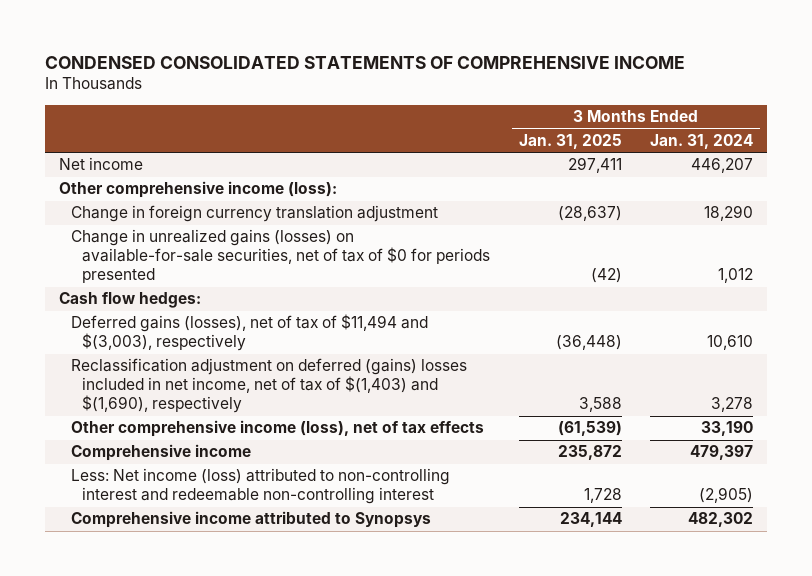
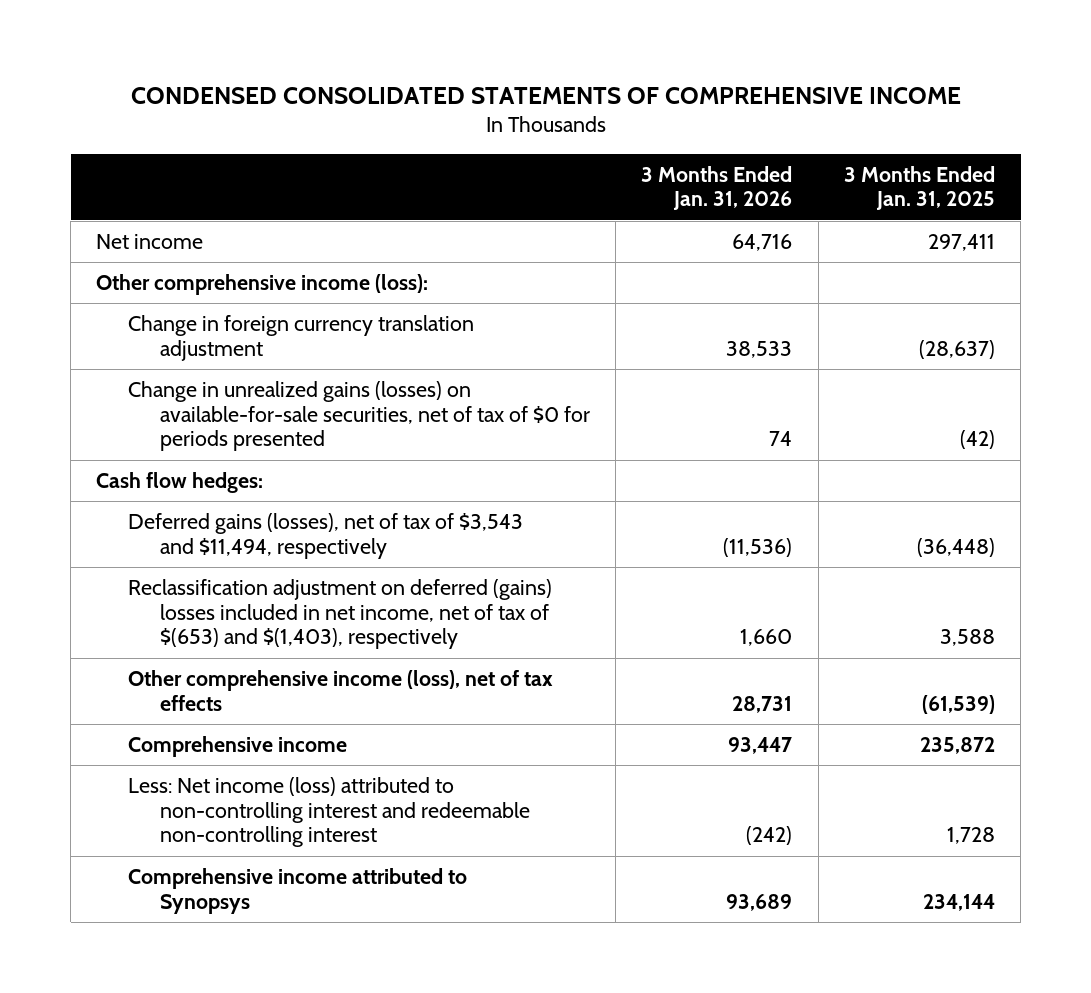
[650,133,754,149] Jan. 31, 2024 -> none
none -> [641,165,793,211] 3 Months Ended Jan. 31, 2026
[70,314,428,352] Deferred gains (losses), net of tax of $11,494 and $(3,003), respectively -> [128,513,524,559] Deferred gains (losses), net of tax of $3,543 and $11,494, respectively
[70,358,467,414] Reclassification adjustment on deferred (gains) losses included in net income, net of tax of $(1,403) and $(1,690), respectively -> [128,579,553,650] Reclassification adjustment on deferred (gains) losses included in net income, net of tax of $(653) and $(1,403), respectively

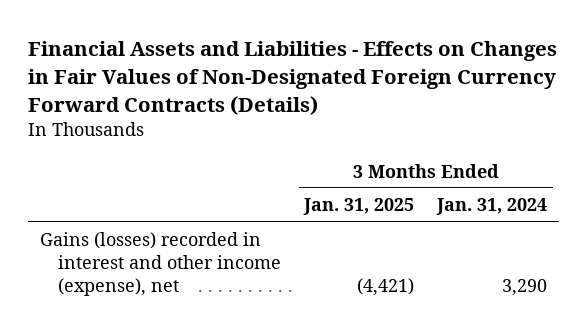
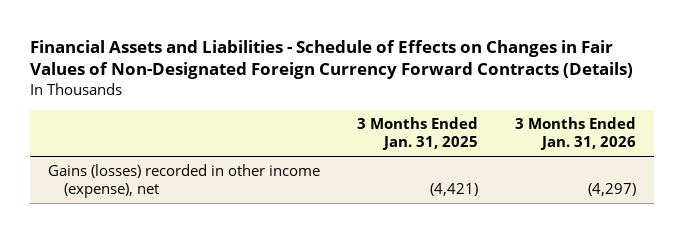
[28,40,558,115] Financial Assets and Liabilities - Effects on Changes in Fair Values of Non-Designated Foreign Currency Forward Contracts (Details) -> [30,39,634,80] Financial Assets and Liabilities - Schedule of Effects on Changes in Fair Values of Non-Designated Foreign Currency Forward Contracts (Details)
[436,198,548,216] Jan. 31, 2024 -> none
none -> [514,117,636,151] 3 Months Ended Jan. 31, 2026
[39,232,282,297] Gains (losses) recorded in interest and other income (expense), net -> [48,164,321,199] Gains (losses) recorded in other income (expense), net

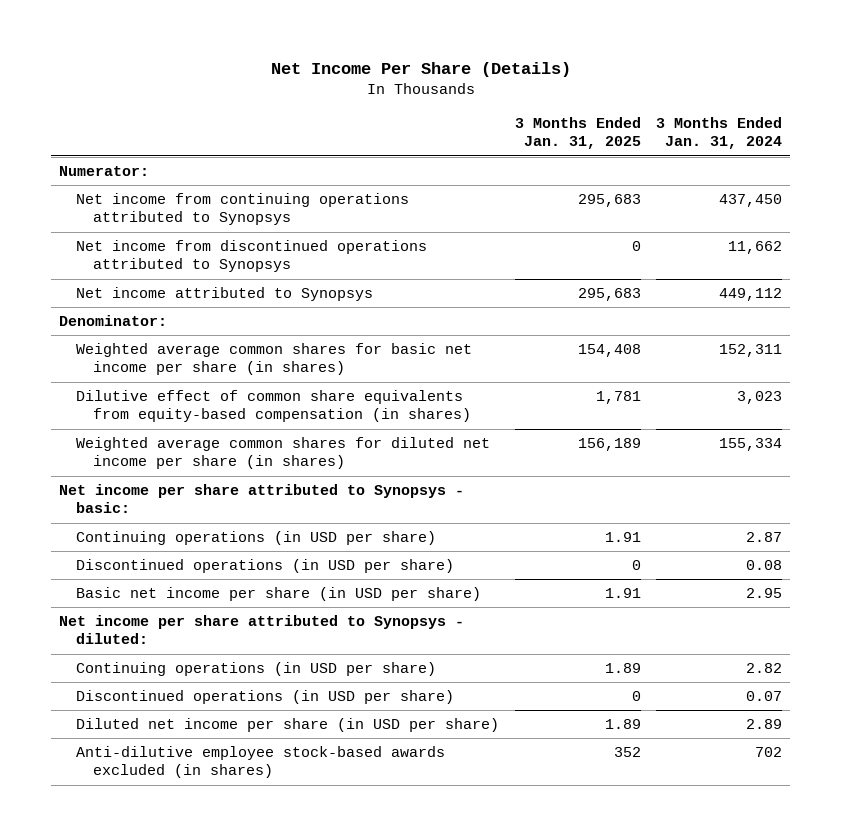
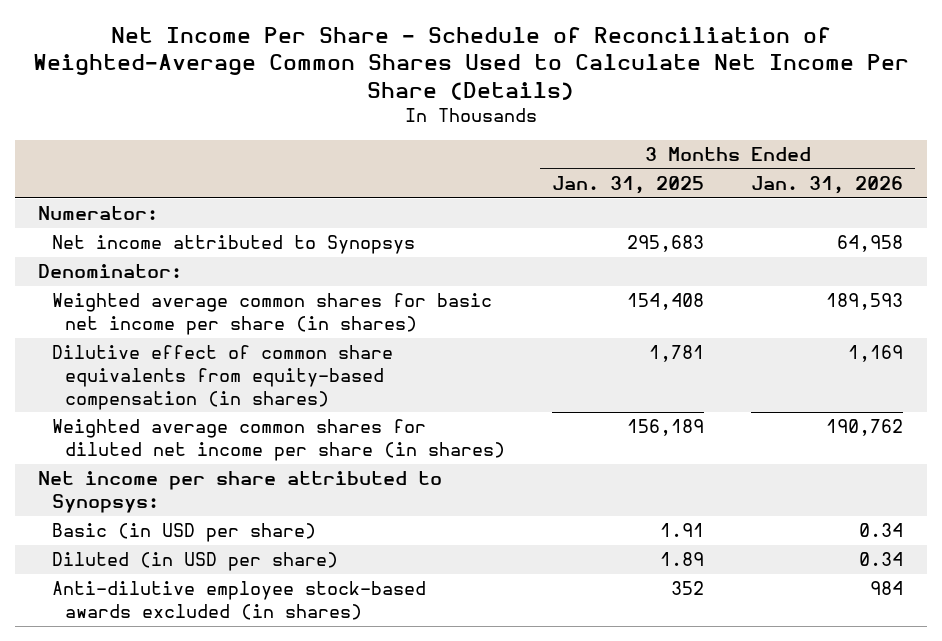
[270,62,571,78] Net Income Per Share (Details) -> [32,26,909,101] Net Income Per Share - Schedule of Reconciliation of Weighted-Average Common Shares Used to Calculate Net Income Per Share (Details)
[656,117,783,150] 3 Months Ended Jan. 31, 2024 -> none
none -> [751,176,904,195] Jan. 31, 2026
[76,193,410,226] Net income from continuing operations attributed to Synopsys -> none
[76,240,428,273] Net income from discontinued operations attributed to Synopsys -> none
[76,531,437,546] Continuing operations (in USD per share) -> none
[76,559,455,574] Discontinued operations (in USD per share) -> none
[58,615,464,645] Net income per share attributed to Synopsys - diluted: -> none
[76,662,437,677] Continuing operations (in USD per share) -> none
[76,690,455,705] Discontinued operations (in USD per share) -> none
[58,484,464,514] Net income per share attributed to Synopsys - basic: -> [38,471,443,513] Net income per share attributed to Synopsys:
[76,587,482,602] Basic net income per share (in USD per share) -> [51,523,316,543] Basic (in USD per share)
[76,718,500,733] Diluted net income per share (in USD per share) -> [51,552,338,572] Diluted (in USD per share)

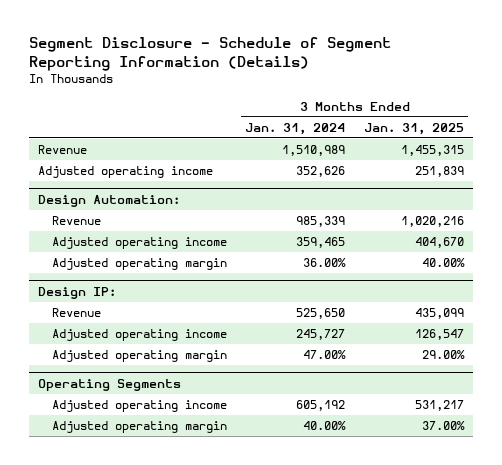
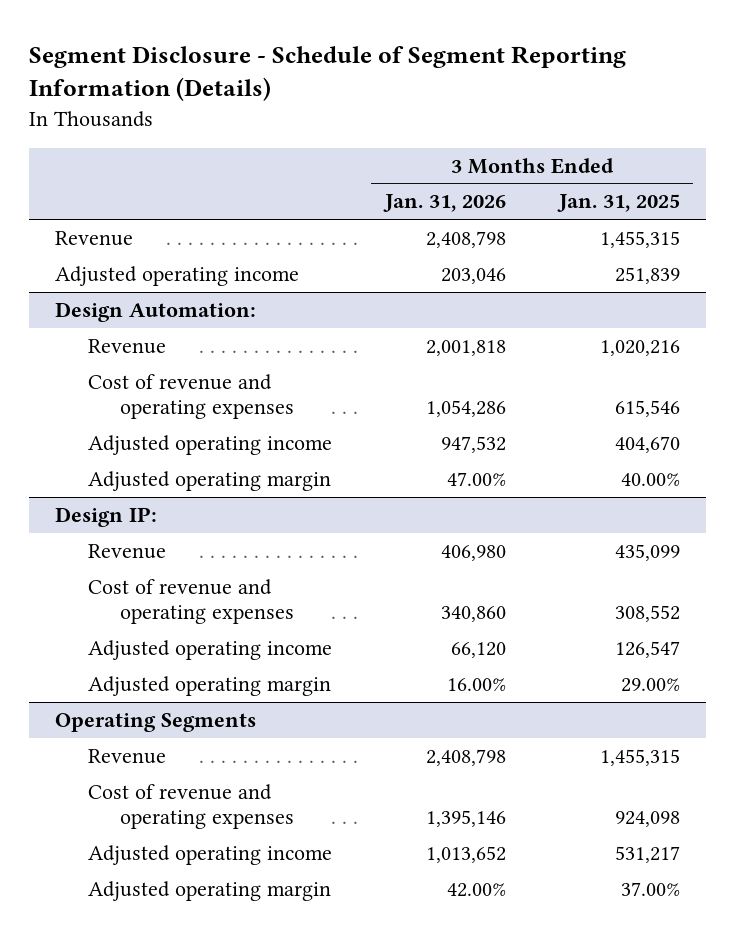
[245,122,346,135] Jan. 31, 2024 -> none
none -> [382,194,506,213] Jan. 31, 2026
none -> [87,373,295,420] Cost of revenue and operating expenses
none -> [87,578,295,625] Cost of revenue and operating expenses
none -> [87,748,166,764] Revenue
none -> [87,783,295,830] Cost of revenue and operating expenses

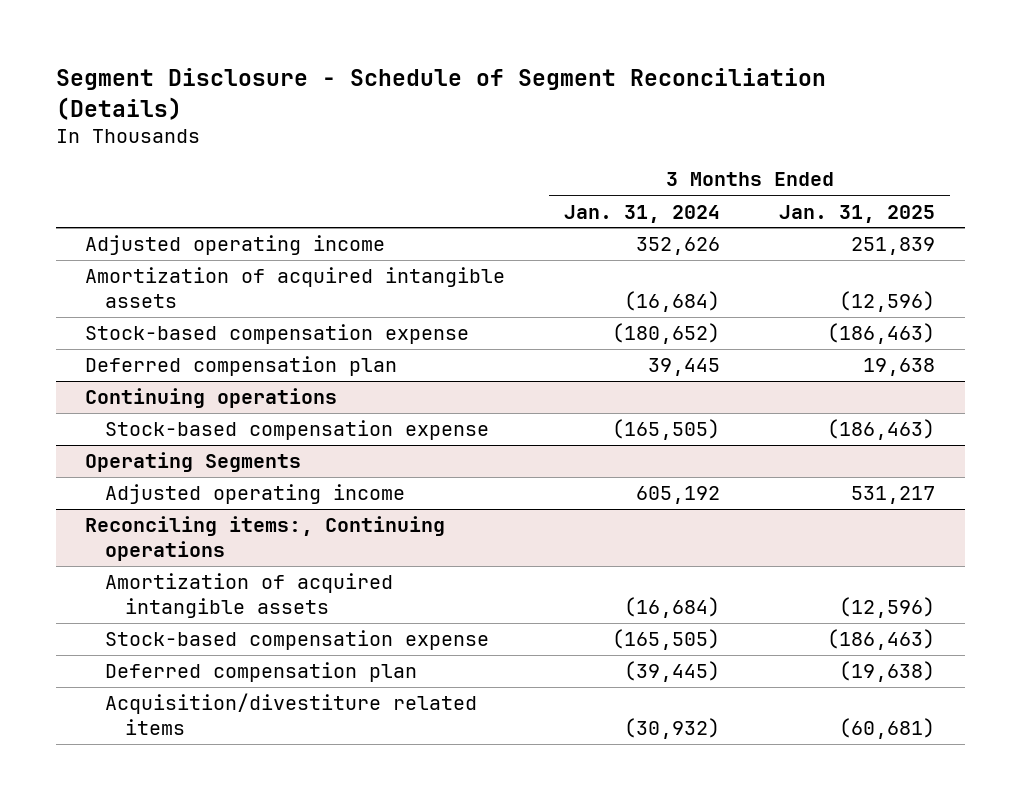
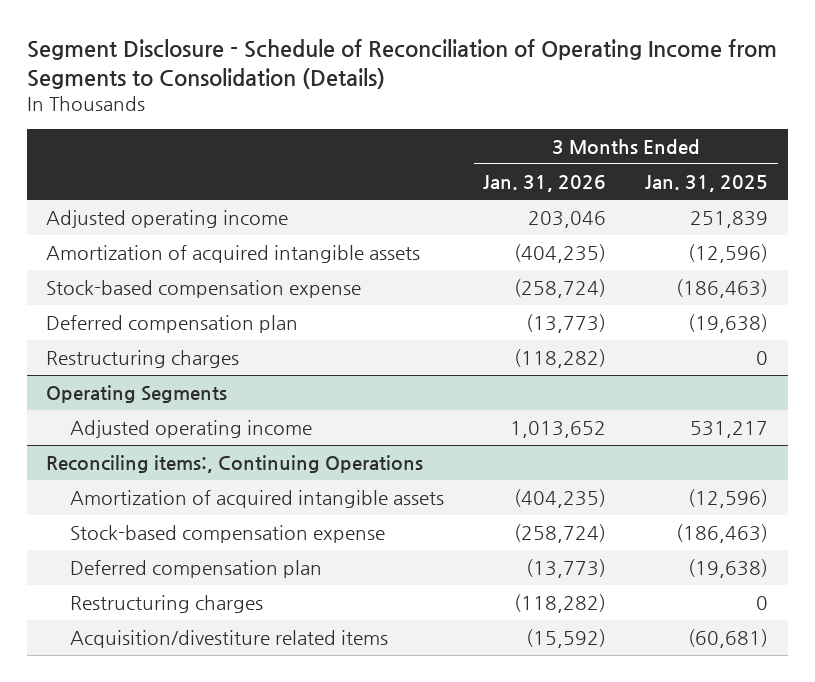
[55,68,826,120] Segment Disclosure - Schedule of Segment Reconciliation (Details) -> [26,38,777,89] Segment Disclosure - Schedule of Reconciliation of Operating Income from Segments to Consolidation (Details)
[564,204,721,223] Jan. 31, 2024 -> none
none -> [483,174,607,192] Jan. 31, 2026
[85,388,338,409] Continuing operations -> none
[105,420,490,441] Stock-based compensation expense -> none
[863,358,936,377] 19,638 -> [688,314,769,334] (19,638)
none -> [46,350,240,369] Restructuring charges
[85,516,446,562] Reconciling items:, Continuing operations -> [46,455,424,474] Reconciling items:, Continuing Operations
none -> [70,595,264,614] Restructuring charges

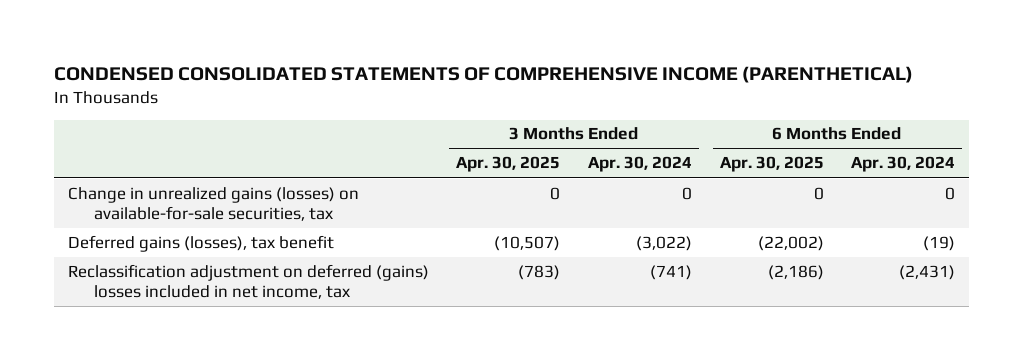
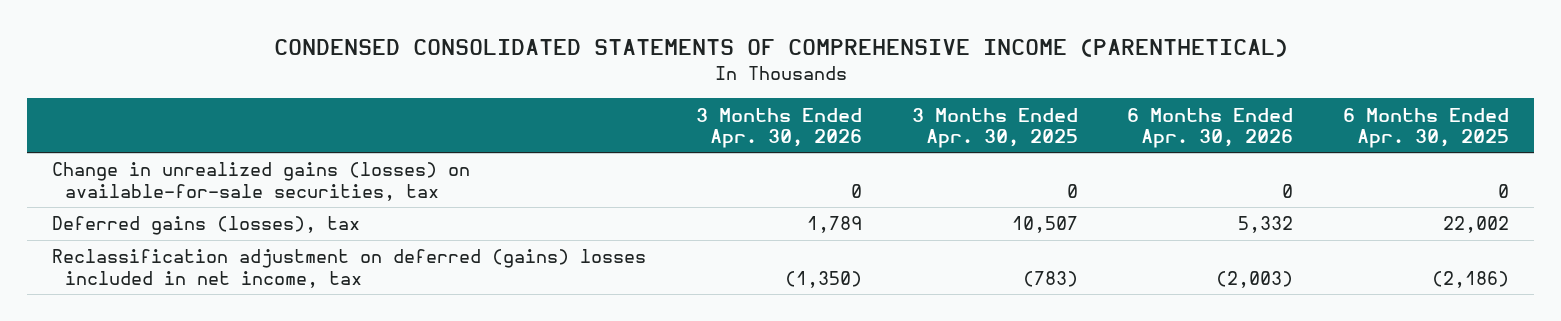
[587,156,692,173] Apr. 30, 2024 -> none
[851,156,956,173] Apr. 30, 2024 -> none
none -> [695,107,862,148] 3 Months Ended Apr. 30, 2026
none -> [1127,107,1294,148] 6 Months Ended Apr. 30, 2026
[67,234,334,252] Deferred gains (losses), tax benefit -> [52,216,361,236] Deferred gains (losses), tax
[494,235,561,251] (10,507) -> [1011,216,1078,234] 10,507
[757,235,824,251] (22,002) -> [1442,216,1509,234] 22,002

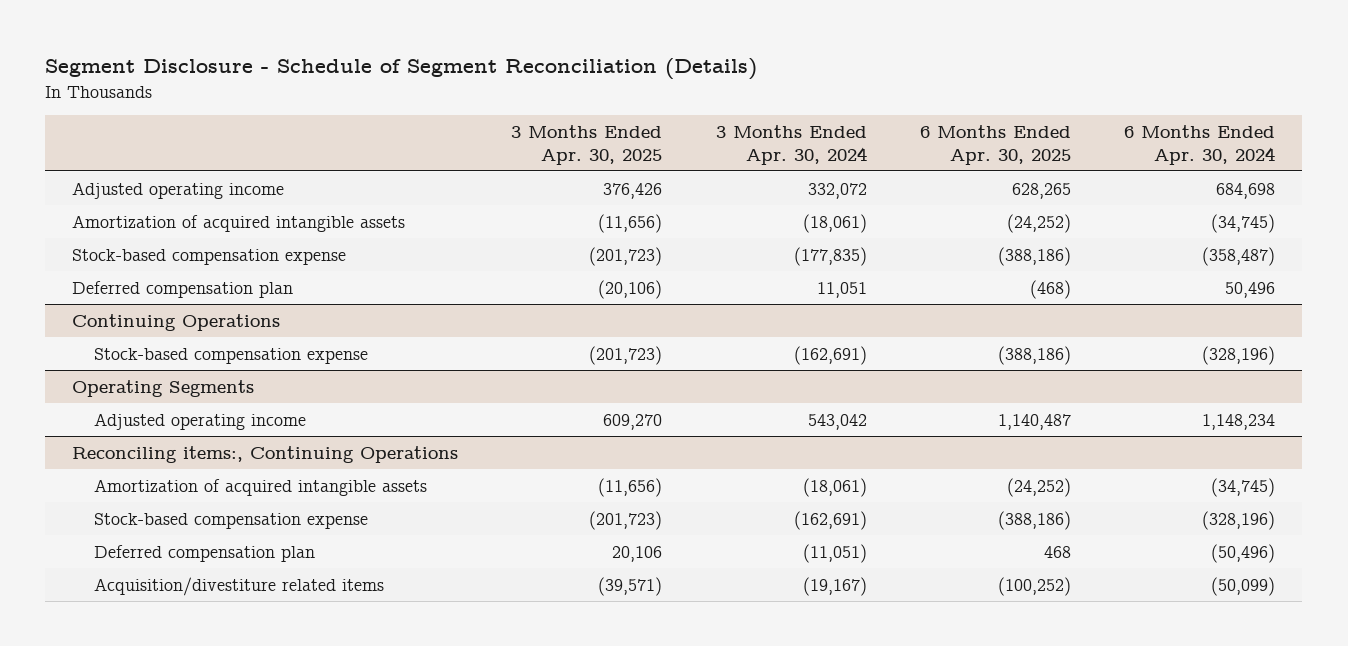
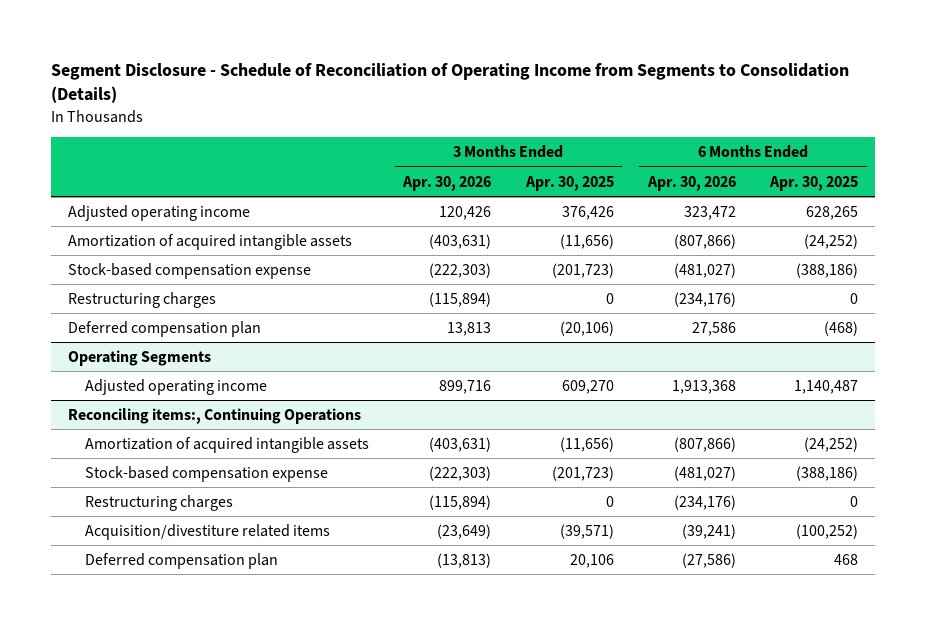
[45,58,758,81] Segment Disclosure - Schedule of Segment Reconciliation (Details) -> [51,62,850,104] Segment Disclosure - Schedule of Reconciliation of Operating Income from Segments to Consolidation (Details)
[715,124,867,165] 3 Months Ended Apr. 30, 2024 -> none
[1124,124,1276,165] 6 Months Ended Apr. 30, 2024 -> none
none -> [402,175,492,191] Apr. 30, 2026
none -> [646,175,736,191] Apr. 30, 2026
none -> [68,291,217,308] Restructuring charges
[72,313,281,331] Continuing Operations -> none
[93,347,368,364] Stock-based compensation expense -> none
none -> [85,494,234,511] Restructuring charges
[93,544,315,562] Deferred compensation plan -> [85,552,279,569] Deferred compensation plan

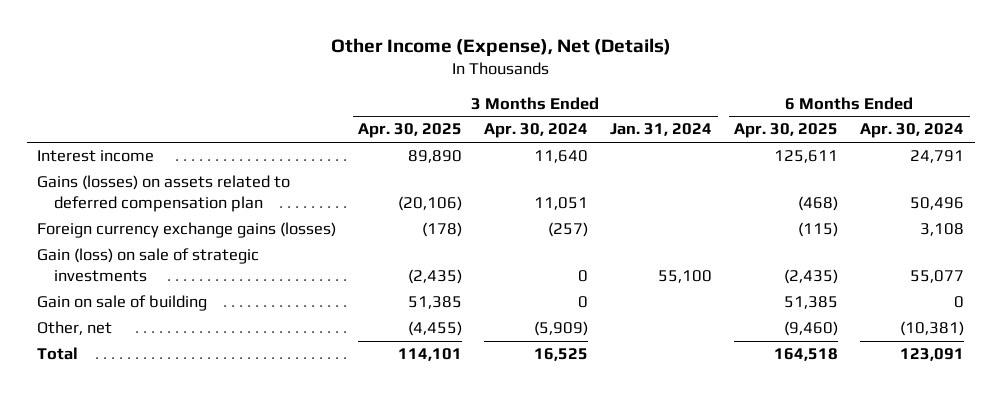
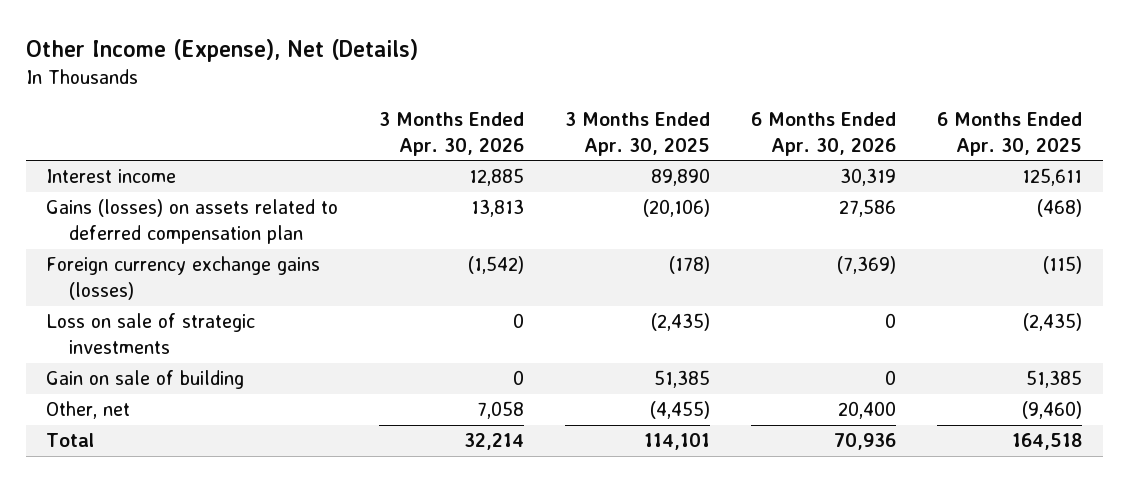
[484,123,589,139] Apr. 30, 2024 -> none
[610,123,713,137] Jan. 31, 2024 -> none
[860,123,965,139] Apr. 30, 2024 -> none
none -> [379,112,525,156] 3 Months Ended Apr. 30, 2026
none -> [751,112,897,156] 6 Months Ended Apr. 30, 2026
[37,248,260,283] Gain (loss) on sale of strategic investments -> [46,313,256,354] Loss on sale of strategic investments

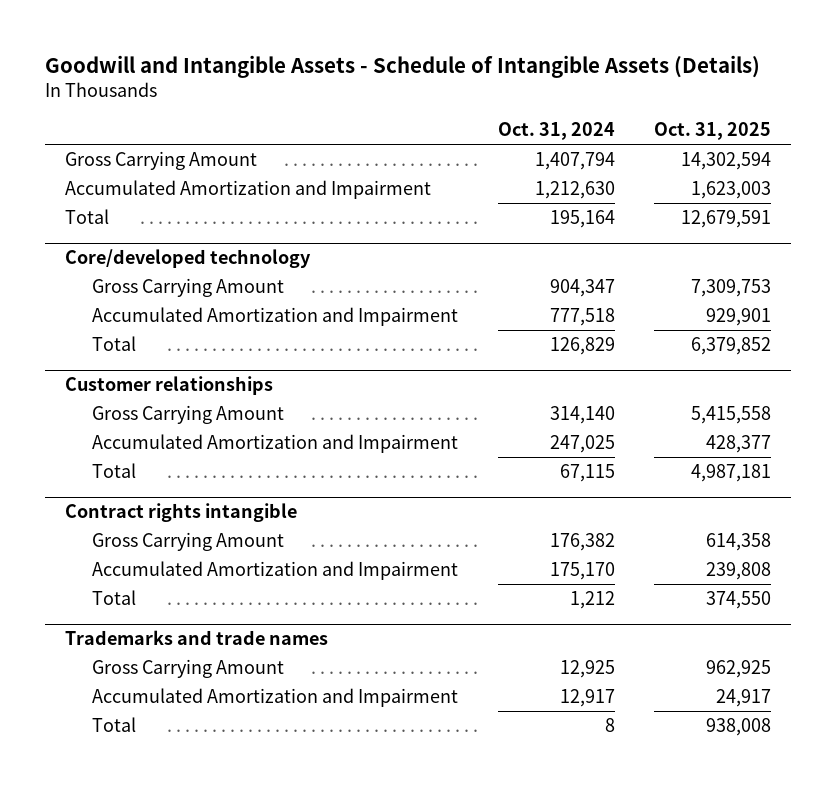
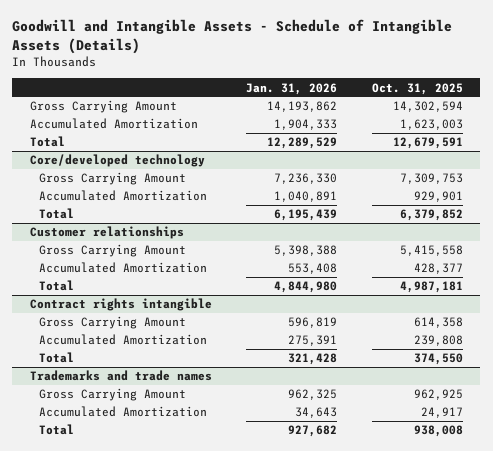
[497,121,615,140] Oct. 31, 2024 -> none
none -> [246,82,338,95] Jan. 31, 2026
[64,180,431,200] Accumulated Amortization and Impairment -> [29,118,198,130] Accumulated Amortization
[91,307,458,327] Accumulated Amortization and Impairment -> [39,190,208,202] Accumulated Amortization
[91,434,458,454] Accumulated Amortization and Impairment -> [39,262,208,274] Accumulated Amortization
[91,561,458,581] Accumulated Amortization and Impairment -> [39,334,208,346] Accumulated Amortization
[91,688,458,708] Accumulated Amortization and Impairment -> [39,406,208,418] Accumulated Amortization

